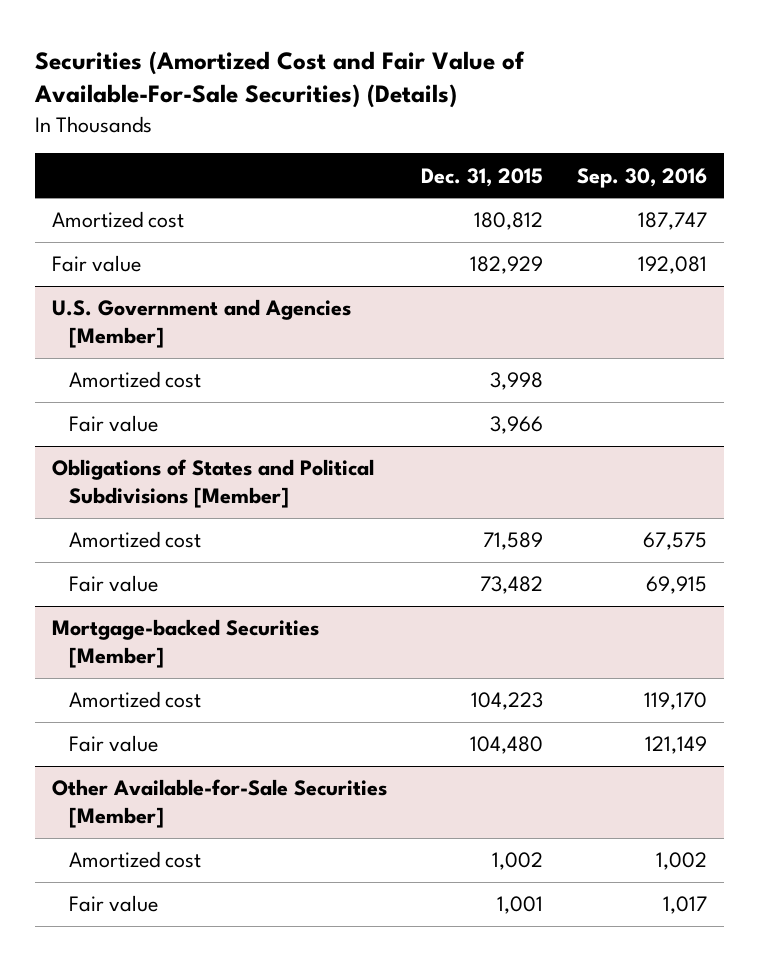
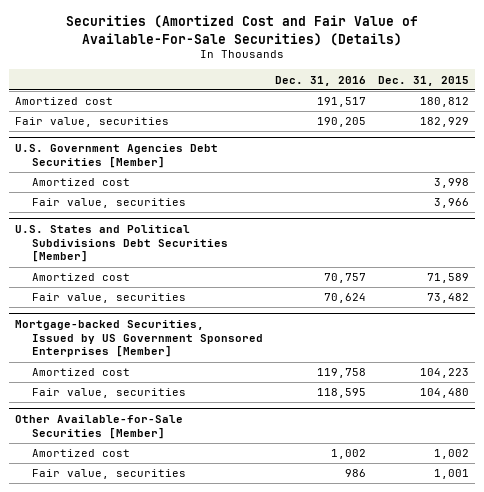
[576,167,707,188] Sep. 30, 2016 -> none
none -> [274,75,366,86] Dec. 31, 2016
[51,255,141,273] Fair value -> [15,117,170,128] Fair value, securities
[51,299,351,349] U.S. Government and Agencies [Member] -> [15,144,219,168] U.S. Government Agencies Debt Securities [Member]
[69,415,159,433] Fair value -> [31,198,186,209] Fair value, securities
[51,459,374,509] Obligations of States and Political Subdivisions [Member] -> [15,225,228,263] U.S. States and Political Subdivisions Debt Securities [Member]
[69,575,159,593] Fair value -> [31,293,186,304] Fair value, securities
[51,619,319,669] Mortgage-backed Securities [Member] -> [15,320,263,358] Mortgage-backed Securities, Issued by US Government Sponsored Enterprises [Member]
[69,735,159,753] Fair value -> [31,388,186,399] Fair value, securities
[69,895,159,913] Fair value -> [31,469,186,480] Fair value, securities

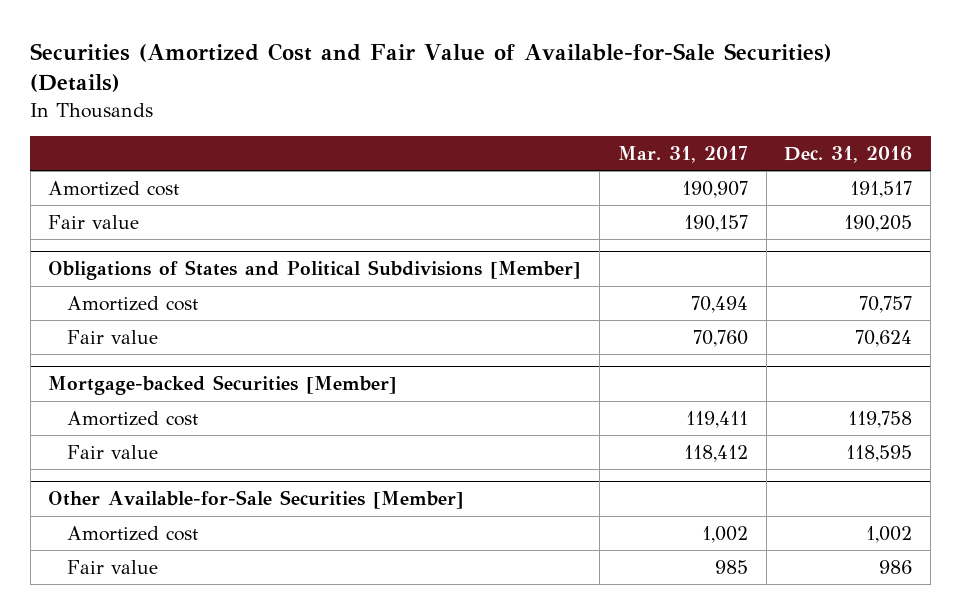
[66,15,419,46] Securities (Amortized Cost and Fair Value of Available-For-Sale Securities) (Details) -> [30,43,833,93] Securities (Amortized Cost and Fair Value of Available-for-Sale Securities) (Details)
[377,75,469,86] Dec. 31, 2015 -> none
none -> [617,145,748,163] Mar. 31, 2017
[15,144,219,168] U.S. Government Agencies Debt Securities [Member] -> none
[31,178,130,187] Amortized cost -> none
[31,198,186,209] Fair value, securities -> none
[15,117,170,128] Fair value, securities -> [48,214,140,229] Fair value
[15,225,228,263] U.S. States and Political Subdivisions Debt Securities [Member] -> [48,260,582,281] Obligations of States and Political Subdivisions [Member]
[31,293,186,304] Fair value, securities -> [67,329,159,344] Fair value
[15,320,263,358] Mortgage-backed Securities, Issued by US Government Sponsored Enterprises [Member] -> [48,375,398,396] Mortgage-backed Securities [Member]
[31,388,186,399] Fair value, securities -> [67,444,159,459] Fair value
[31,469,186,480] Fair value, securities -> [67,559,159,574] Fair value

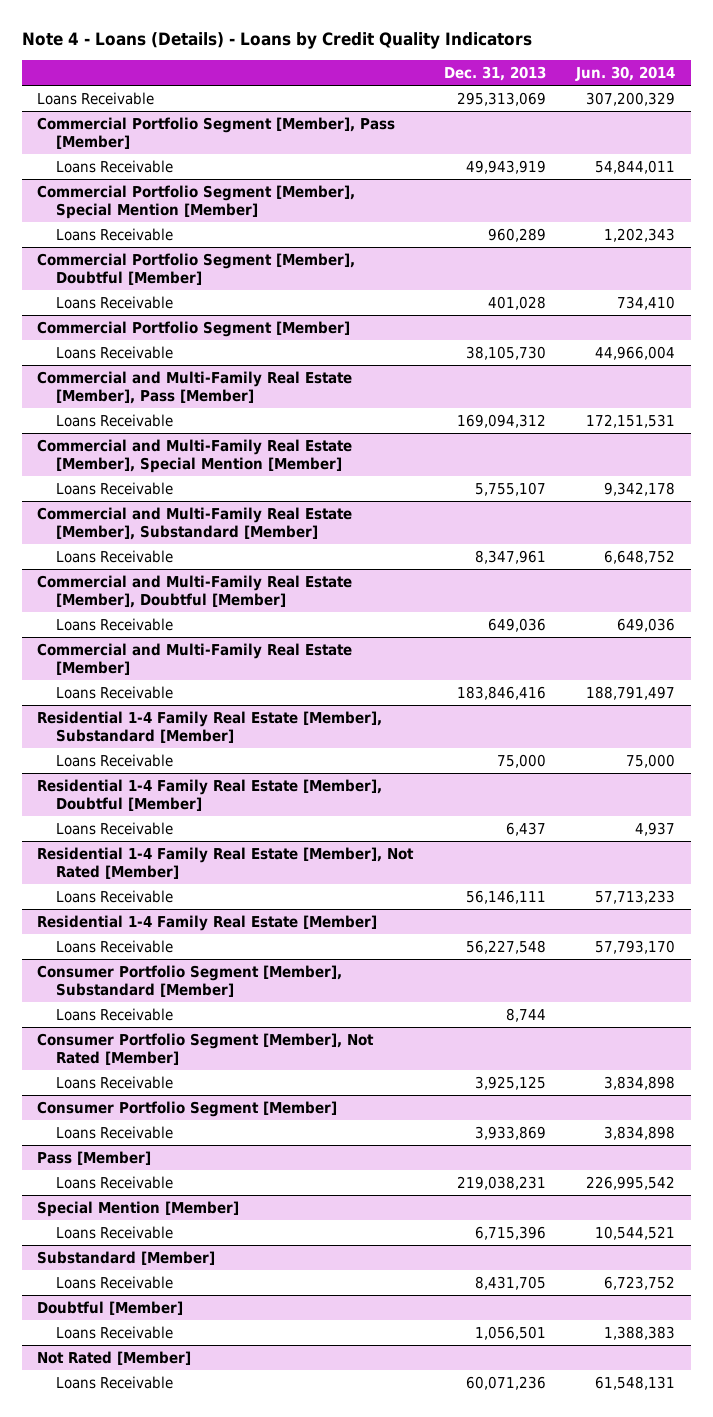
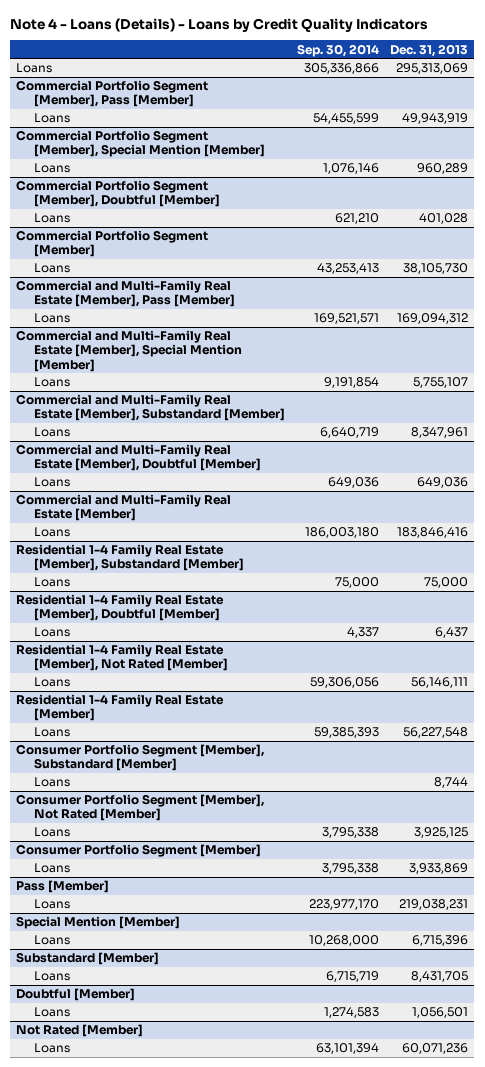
[575,66,676,82] Jun. 30, 2014 -> none
none -> [296,43,379,57] Sep. 30, 2014
[37,92,155,106] Loans Receivable -> [16,63,53,74] Loans
[55,160,173,174] Loans Receivable -> [33,113,70,124] Loans
[55,228,173,242] Loans Receivable -> [33,163,70,174] Loans
[55,296,173,310] Loans Receivable -> [33,213,70,224] Loans
[55,346,173,360] Loans Receivable -> [33,263,70,274] Loans
[55,414,173,428] Loans Receivable -> [33,313,70,324] Loans
[55,482,173,496] Loans Receivable -> [33,377,70,388] Loans
[55,550,173,564] Loans Receivable -> [33,427,70,438] Loans
[55,618,173,632] Loans Receivable -> [33,477,70,488] Loans
[55,686,173,700] Loans Receivable -> [33,527,70,538] Loans
[55,754,173,768] Loans Receivable -> [33,577,70,588] Loans
[55,822,173,836] Loans Receivable -> [33,627,70,638] Loans
[55,890,173,904] Loans Receivable -> [33,677,70,688] Loans
[55,940,173,954] Loans Receivable -> [33,727,70,738] Loans
[55,1008,173,1022] Loans Receivable -> [33,777,70,788] Loans
[55,1076,173,1090] Loans Receivable -> [33,827,70,838] Loans
[55,1126,173,1140] Loans Receivable -> [33,863,70,874] Loans
[55,1176,173,1190] Loans Receivable -> [33,899,70,910] Loans
[55,1226,173,1240] Loans Receivable -> [33,935,70,946] Loans
[55,1276,173,1290] Loans Receivable -> [33,971,70,982] Loans
[55,1326,173,1340] Loans Receivable -> [33,1007,70,1018] Loans
[55,1376,173,1390] Loans Receivable -> [33,1043,70,1054] Loans

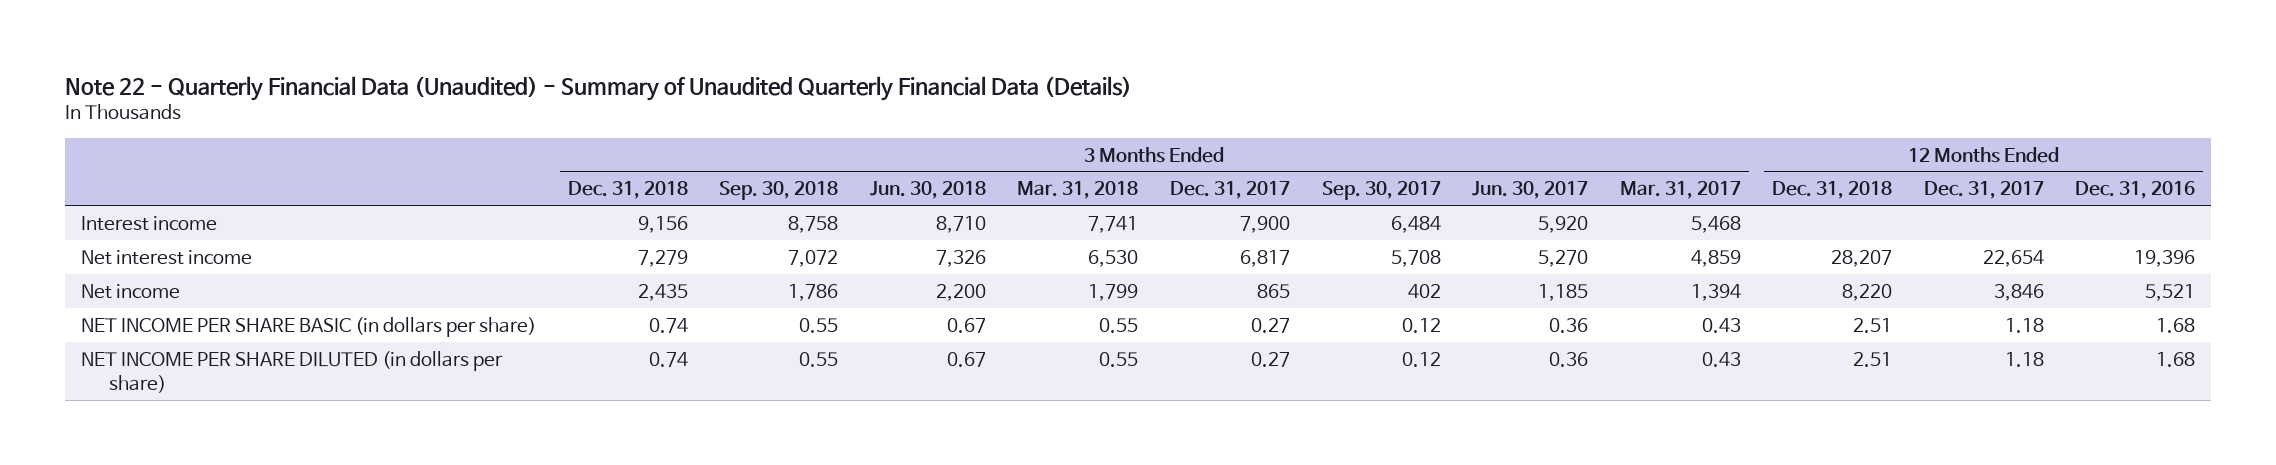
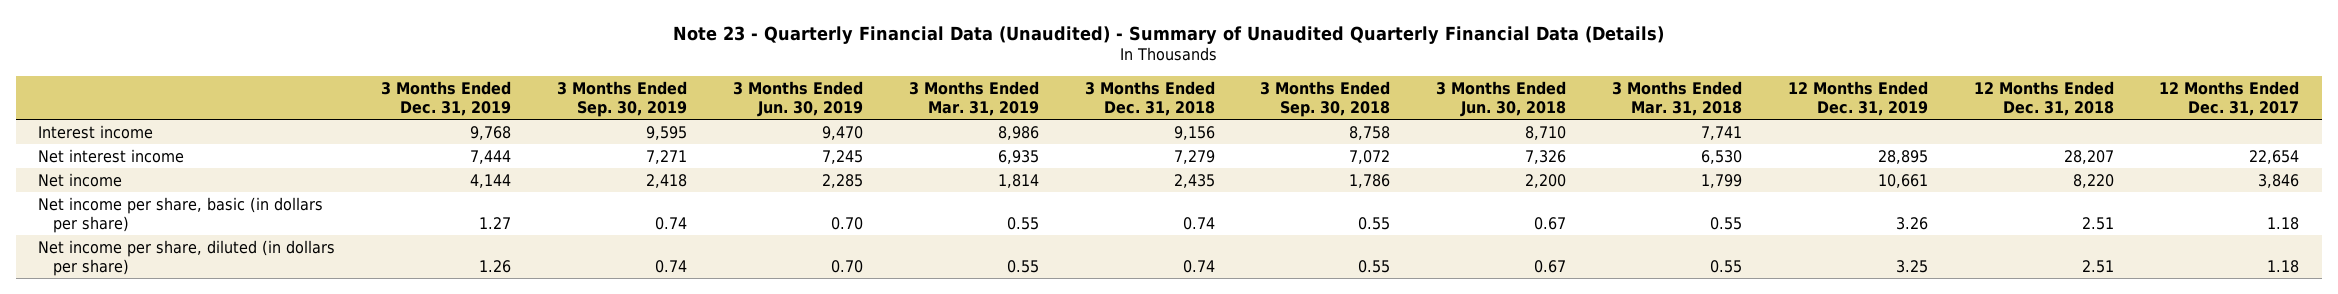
[65,76,1133,102] Note 22 - Quarterly Financial Data (Unaudited) - Summary of Unaudited Quarterly Financial Data (Details) -> [672,25,1664,44] Note 23 - Quarterly Financial Data (Unaudited) - Summary of Unaudited Quarterly Financial Data (Details)
[1169,181,1290,200] Dec. 31, 2017 -> none
[1321,181,1441,201] Sep. 30, 2017 -> none
[1472,181,1589,200] Jun. 30, 2017 -> none
[1619,181,1741,200] Mar. 31, 2017 -> none
[2075,181,2196,200] Dec. 31, 2016 -> none
none -> [381,80,512,116] 3 Months Ended Dec. 31, 2019
none -> [557,80,688,117] 3 Months Ended Sep. 30, 2019
none -> [732,80,863,117] 3 Months Ended Jun. 30, 2019
none -> [908,80,1039,116] 3 Months Ended Mar. 31, 2019
none -> [1787,80,1928,116] 12 Months Ended Dec. 31, 2019
[80,316,536,337] NET INCOME PER SHARE BASIC (in dollars per share) -> [38,196,324,233] Net income per share, basic (in dollars per share)
[80,350,503,393] NET INCOME PER SHARE DILUTED (in dollars per share) -> [38,239,336,276] Net income per share, diluted (in dollars per share)

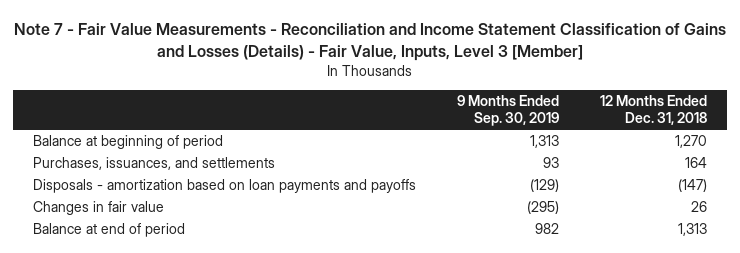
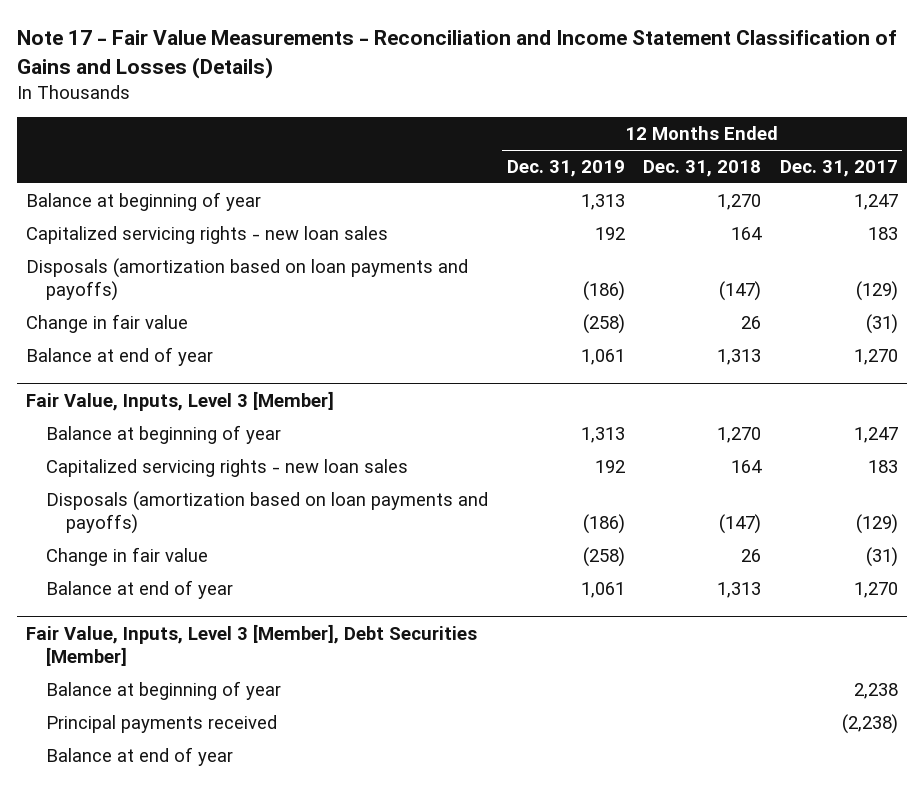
[13,22,726,61] Note 7 - Fair Value Measurements - Reconciliation and Income Statement Classification of Gains and Losses (Details) - Fair Value, Inputs, Level 3 [Member] -> [16,30,897,79] Note 17 - Fair Value Measurements - Reconciliation and Income Statement Classification of Gains and Losses (Details)
[456,94,559,127] 9 Months Ended Sep. 30, 2019 -> none
none -> [506,160,625,178] Dec. 31, 2019
none -> [779,160,898,178] Dec. 31, 2017
[33,135,224,150] Balance at beginning of period -> [25,191,261,211] Balance at beginning of year
[33,157,276,171] Purchases, issuances, and settlements -> [25,225,388,244] Capitalized servicing rights - new loan sales
[33,179,417,194] Disposals - amortization based on loan payments and payoffs -> [25,257,468,302] Disposals (amortization based on loan payments and payoffs)
[33,201,165,216] Changes in fair value -> [25,313,188,333] Change in fair value
[33,223,186,238] Balance at end of period -> [25,346,213,366] Balance at end of year
none -> [25,390,334,411] Fair Value, Inputs, Level 3 [Member]
none -> [46,424,282,444] Balance at beginning of year
none -> [46,458,409,477] Capitalized servicing rights - new loan sales
none -> [46,490,489,535] Disposals (amortization based on loan payments and payoffs)
none -> [46,546,209,566] Change in fair value
none -> [46,579,234,599] Balance at end of year
none -> [25,623,477,667] Fair Value, Inputs, Level 3 [Member], Debt Securities [Member]
none -> [46,680,282,700] Balance at beginning of year
none -> [46,714,278,733] Principal payments received
none -> [46,746,234,766] Balance at end of year

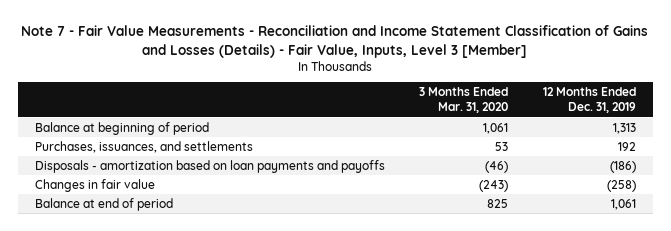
[16,30,897,79] Note 17 - Fair Value Measurements - Reconciliation and Income Statement Classification of Gains and Losses (Details) -> [21,25,649,58] Note 7 - Fair Value Measurements - Reconciliation and Income Statement Classification of Gains and Losses (Details) - Fair Value, Inputs, Level 3 [Member]
[643,160,762,178] Dec. 31, 2018 -> none
[779,160,898,178] Dec. 31, 2017 -> none
none -> [419,87,509,114] 3 Months Ended Mar. 31, 2020
[25,390,334,411] Fair Value, Inputs, Level 3 [Member] -> none
[46,424,282,444] Balance at beginning of year -> none
[46,458,409,477] Capitalized servicing rights - new loan sales -> none
[46,490,489,535] Disposals (amortization based on loan payments and payoffs) -> none
[46,546,209,566] Change in fair value -> none
[46,579,234,599] Balance at end of year -> none
[25,623,477,667] Fair Value, Inputs, Level 3 [Member], Debt Securities [Member] -> none
[46,680,282,700] Balance at beginning of year -> none
[46,714,278,733] Principal payments received -> none
[46,746,234,766] Balance at end of year -> none
[25,191,261,211] Balance at beginning of year -> [35,121,210,135] Balance at beginning of period
[25,225,388,244] Capitalized servicing rights - new loan sales -> [35,140,254,153] Purchases, issuances, and settlements
[25,257,468,302] Disposals (amortization based on loan payments and payoffs) -> [35,159,386,173] Disposals - amortization based on loan payments and payoffs
[25,313,188,333] Change in fair value -> [35,178,156,192] Changes in fair value
[25,346,213,366] Balance at end of year -> [35,197,174,211] Balance at end of period

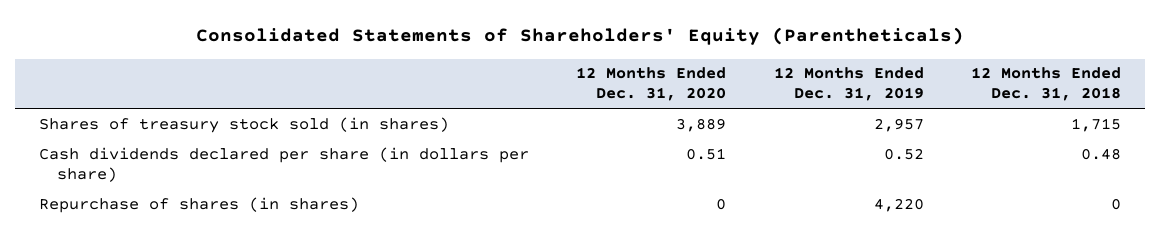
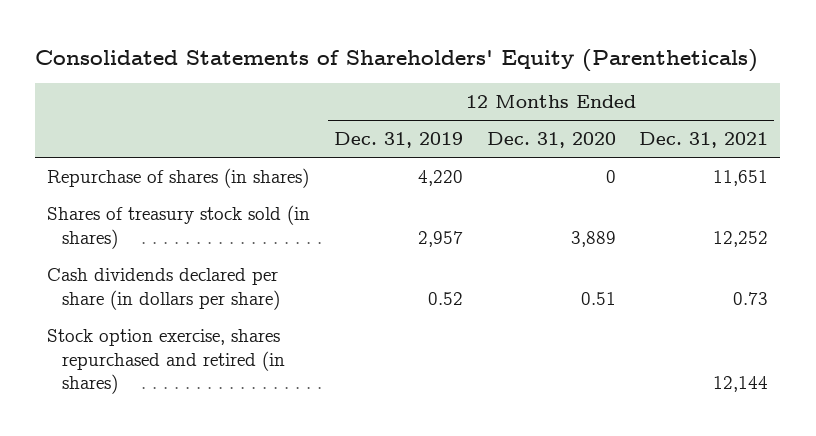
[971,67,1122,102] 12 Months Ended Dec. 31, 2018 -> none
none -> [639,132,769,149] Dec. 31, 2021
[38,196,359,213] Repurchase of shares (in shares) -> [47,167,310,188] Repurchase of shares (in shares)
none -> [47,328,285,395] Stock option exercise, shares repurchased and retired (in shares)

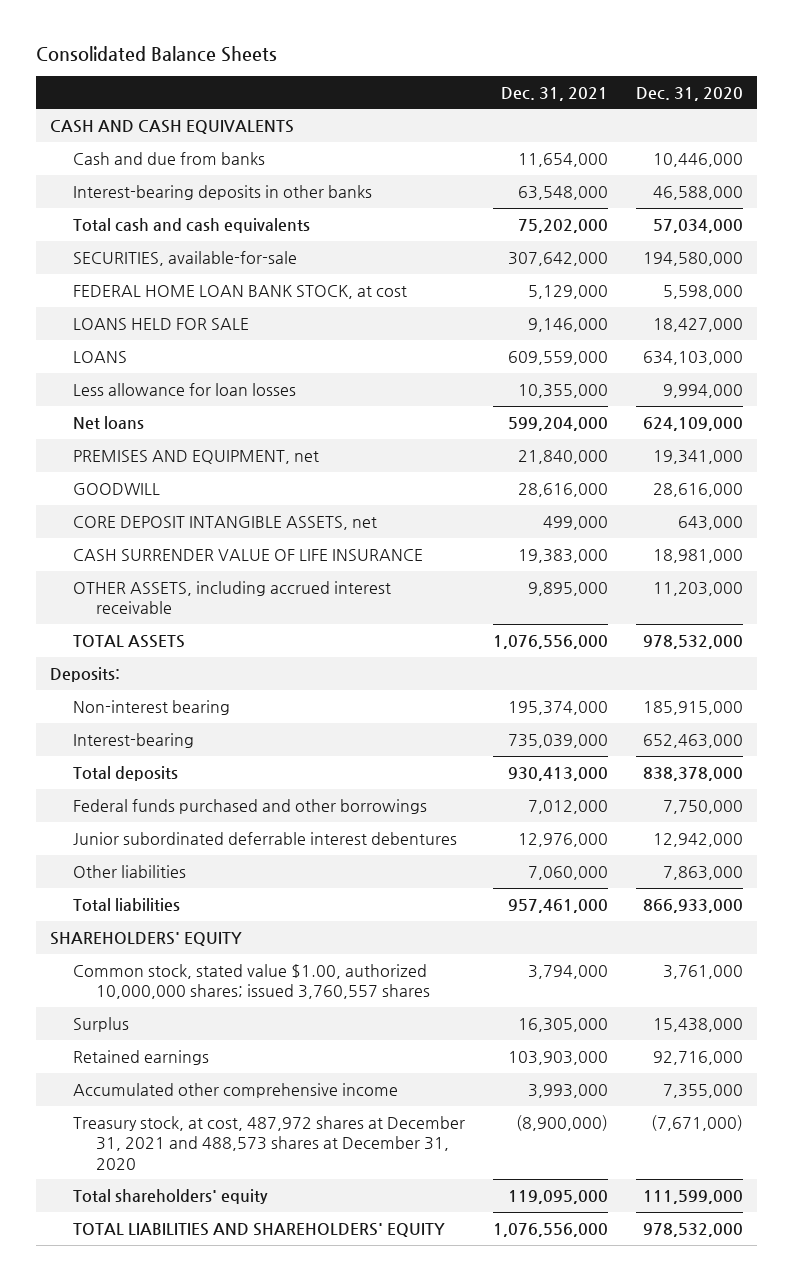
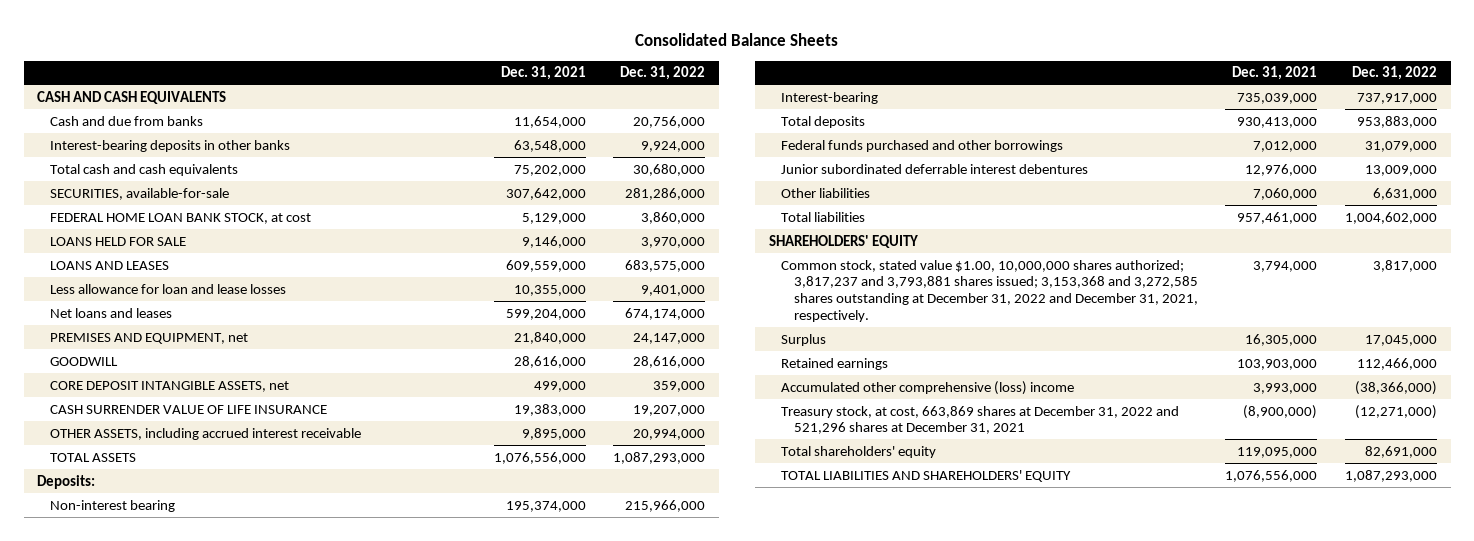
[635,86,743,101] Dec. 31, 2020 -> none
none -> [620,66,706,81] Dec. 31, 2022
[72,350,127,363] LOANS -> [49,260,169,270] LOANS AND LEASES
[72,382,296,396] Less allowance for loan losses -> [49,283,286,294] Less allowance for loan and lease losses
[72,415,144,429] Net loans -> [49,307,172,318] Net loans and leases
[72,963,431,1000] Common stock, stated value $1.00, authorized 10,000,000 shares; issued 3,760,557 shares -> [781,259,1199,322] Common stock, stated value $1.00, 10,000,000 shares authorized; 3,817,237 and 3,793,881 shares issued; 3,153,368 and 3,272,585 shares outstanding at December 31, 2022 and December 31, 2021, respectively.
[72,1082,398,1098] Accumulated other comprehensive income -> [781,380,1075,395] Accumulated other comprehensive (loss) income
[72,1115,465,1170] Treasury stock, at cost, 487,972 shares at December 31, 2021 and 488,573 shares at December 31, 2020 -> [781,405,1180,435] Treasury stock, at cost, 663,869 shares at December 31, 2022 and 521,296 shares at December 31, 2021

